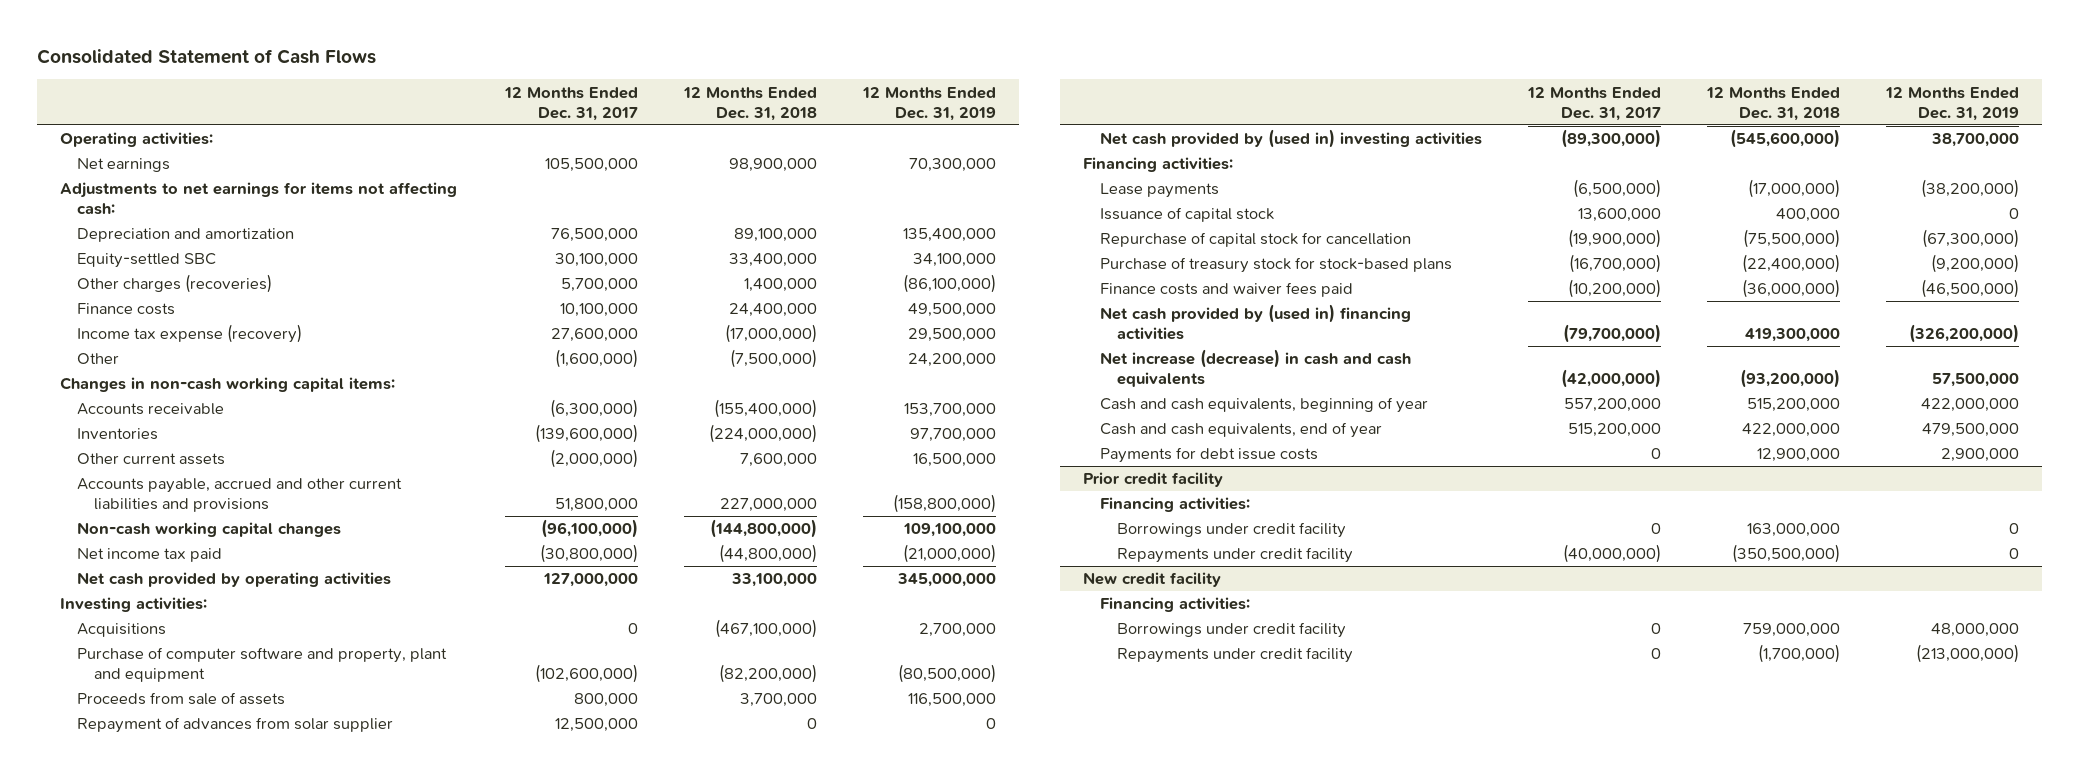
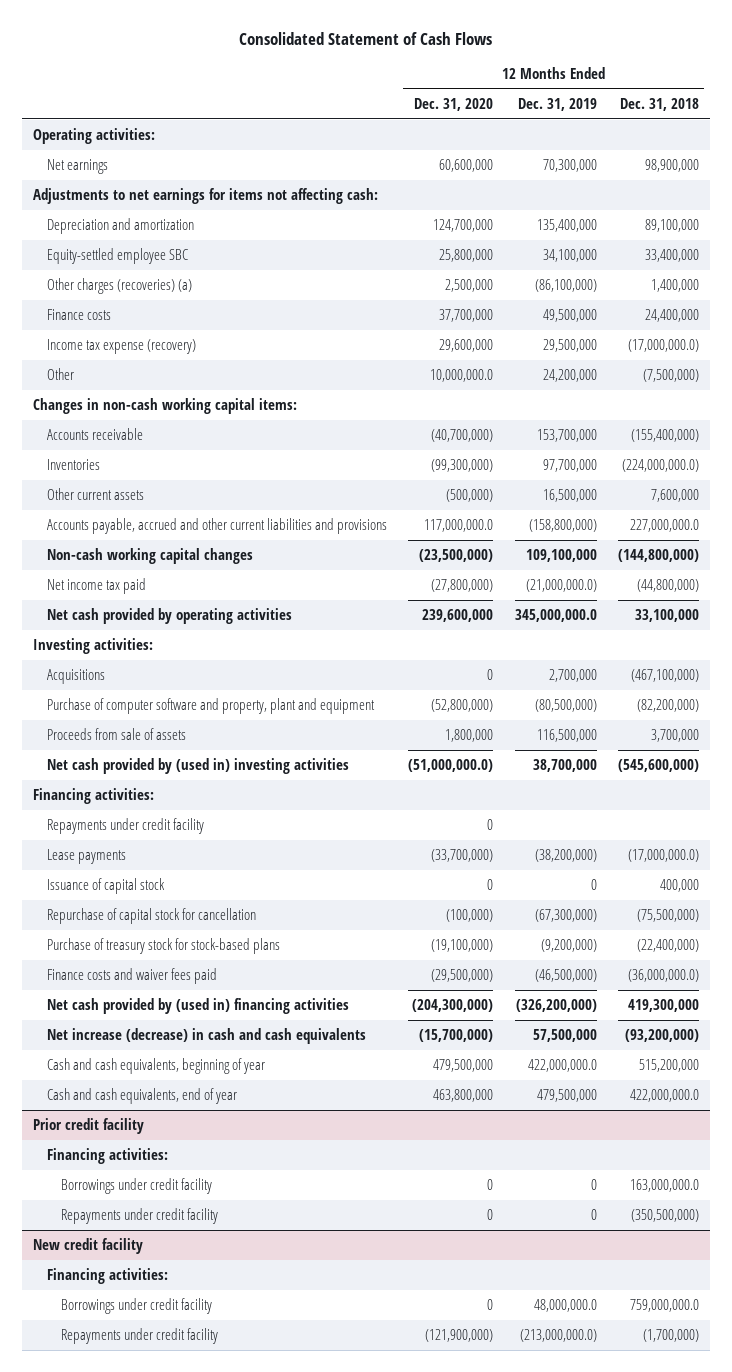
[503,86,638,121] 12 Months Ended Dec. 31, 2017 -> none
none -> [414,97,494,111] Dec. 31, 2020
[76,253,216,269] Equity-settled SBC -> [46,248,188,265] Equity-settled employee SBC
[76,274,272,294] Other charges (recoveries) -> [46,278,192,295] Other charges (recoveries) (a)
[724,324,817,344] (17,000,000) -> [628,339,700,353] (17,000,000.0)
[708,424,817,444] (224,000,000) -> [622,459,700,473] (224,000,000.0)
[719,498,817,513] 227,000,000 -> [630,519,700,533] 227,000,000.0
[902,544,996,564] (21,000,000) -> [525,579,597,593] (21,000,000.0)
[896,573,996,588] 345,000,000 -> [514,609,597,623] 345,000,000.0
[76,717,393,734] Repayment of advances from solar supplier -> none
none -> [46,818,204,835] Repayments under credit facility
[1747,179,1840,199] (17,000,000) -> [628,849,700,863] (17,000,000.0)
[1741,279,1840,299] (36,000,000) -> [628,969,700,983] (36,000,000.0)
[1100,447,1319,464] Payments for debt issue costs -> none
[1920,398,2019,413] 422,000,000 -> [527,1059,597,1073] 422,000,000.0
[1741,423,1840,438] 422,000,000 -> [630,1089,700,1103] 422,000,000.0
[1746,523,1840,538] 163,000,000 -> [630,1179,700,1193] 163,000,000.0
[1742,623,1840,638] 759,000,000 -> [630,1299,700,1313] 759,000,000.0
[1930,623,2019,638] 48,000,000 -> [533,1299,597,1313] 48,000,000.0
[1915,644,2019,664] (213,000,000) -> [519,1329,597,1343] (213,000,000.0)

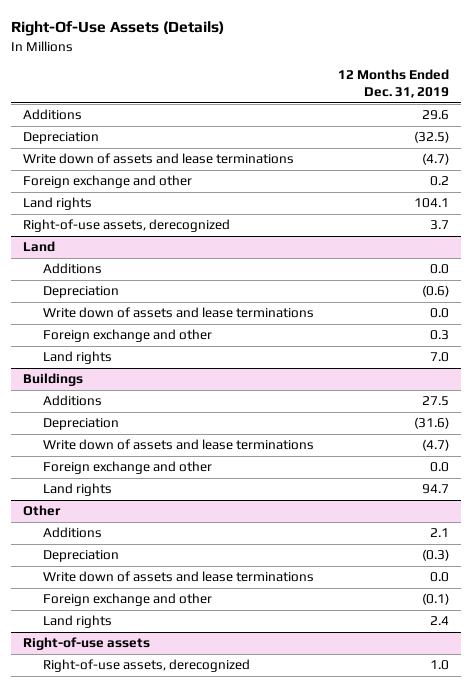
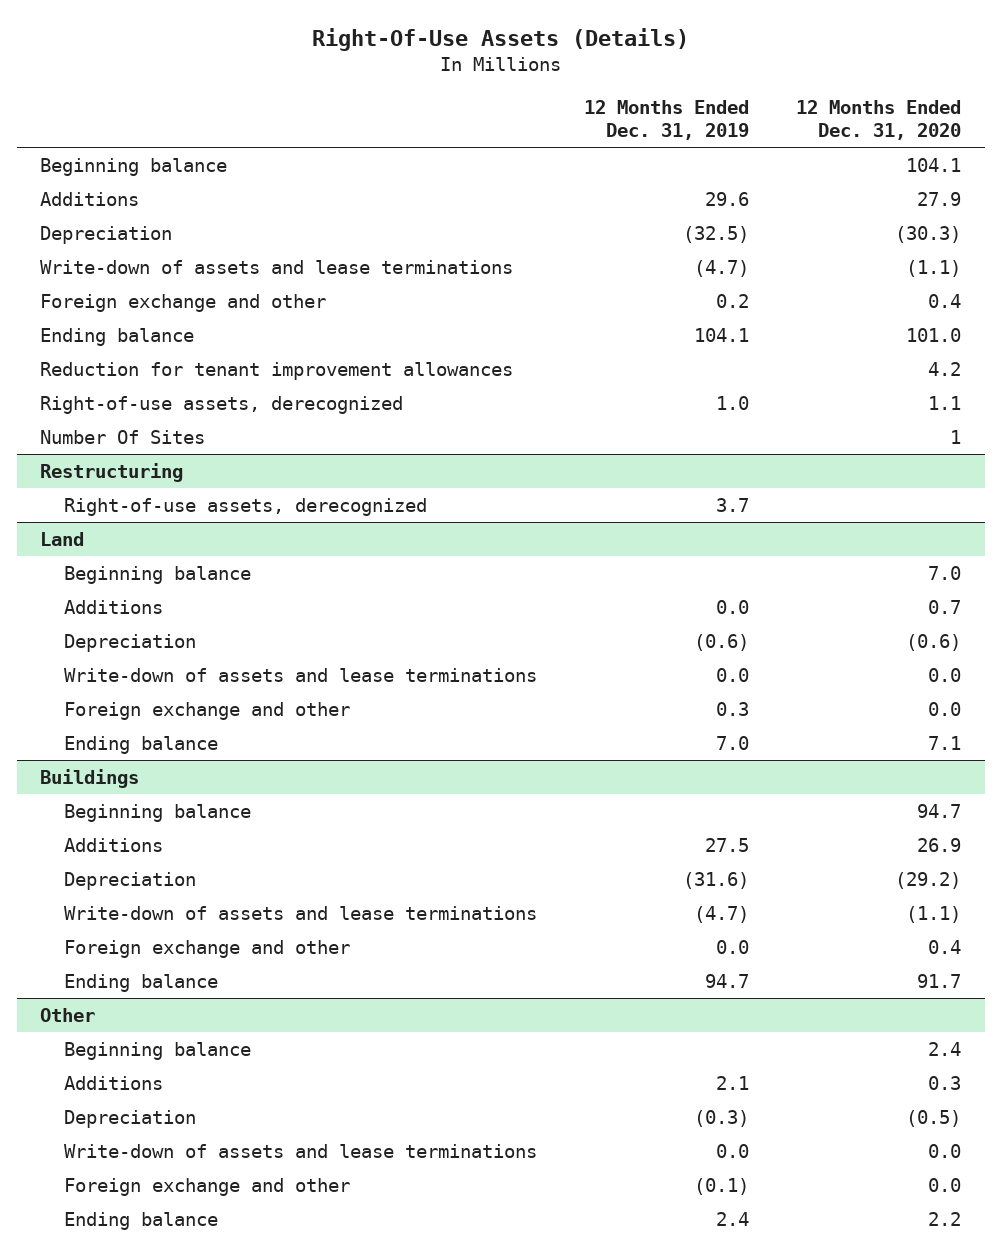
none -> [796,99,962,141] 12 Months Ended Dec. 31, 2020
none -> [40,157,228,176] Beginning balance
[22,153,294,165] Write down of assets and lease terminations -> [40,259,514,274] Write-down of assets and lease terminations
[22,197,92,211] Land rights -> [40,327,195,346] Ending balance
none -> [40,361,514,380] Reduction for tenant improvement allowances
none -> [40,395,404,414] Right-of-use assets, derecognized
none -> [40,429,206,444] Number Of Sites
none -> [40,462,184,482] Restructuring
none -> [64,565,252,584] Beginning balance
[43,307,315,319] Write down of assets and lease terminations -> [64,667,538,682] Write-down of assets and lease terminations
[43,351,113,365] Land rights -> [64,735,219,754] Ending balance
none -> [64,803,252,822] Beginning balance
[43,439,315,451] Write down of assets and lease terminations -> [64,905,538,920] Write-down of assets and lease terminations
[43,483,113,497] Land rights -> [64,973,219,992] Ending balance
none -> [64,1041,252,1060] Beginning balance
[43,571,315,583] Write down of assets and lease terminations -> [64,1143,538,1158] Write-down of assets and lease terminations
[22,637,150,651] Right-of-use assets -> none
[43,659,251,673] Right-of-use assets, derecognized -> none
[43,615,113,629] Land rights -> [64,1211,219,1230] Ending balance

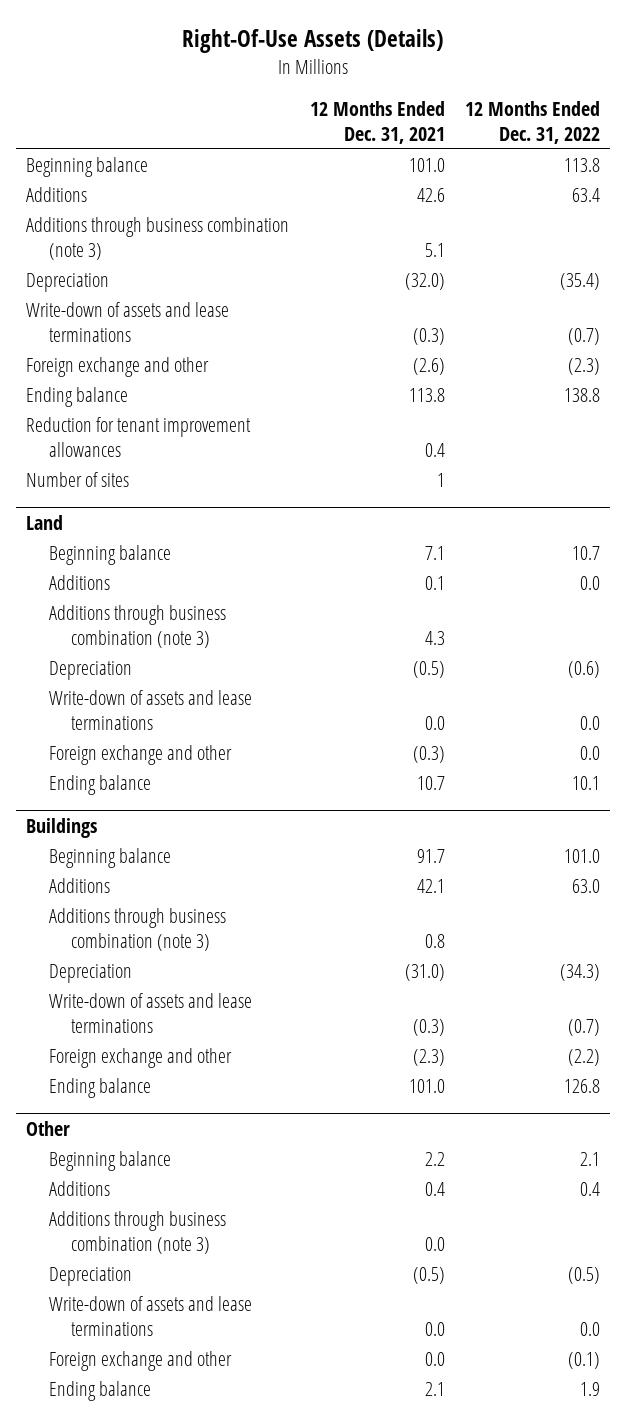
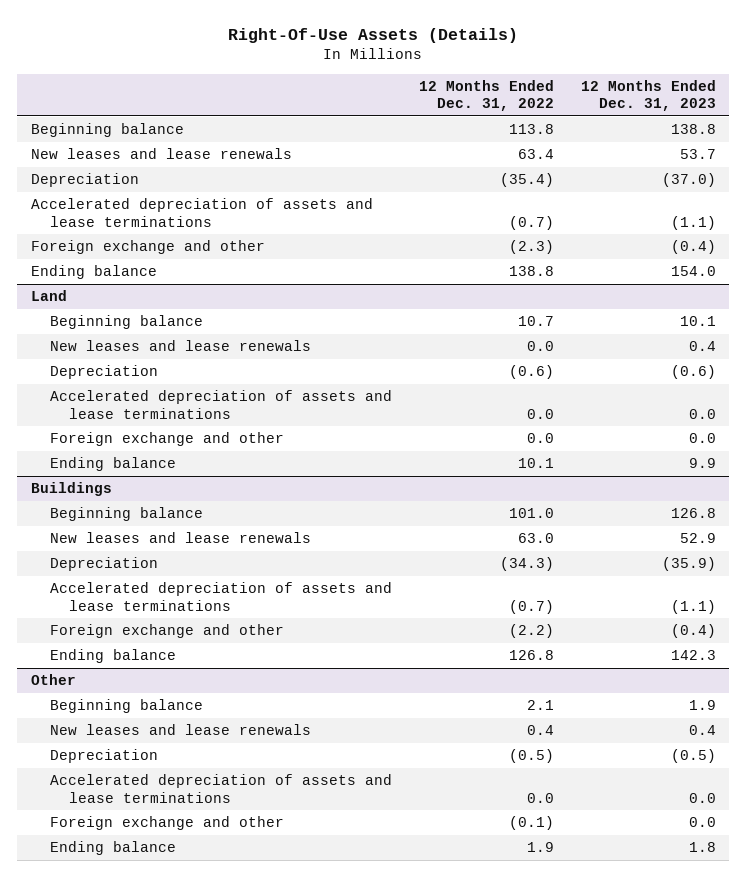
[309,101,445,144] 12 Months Ended Dec. 31, 2021 -> none
none -> [580,79,716,112] 12 Months Ended Dec. 31, 2023
[26,217,290,261] Additions through business combination (note 3) -> none
[26,187,88,203] Additions -> [30,148,292,160] New leases and lease renewals
[26,302,230,343] Write-down of assets and lease terminations -> [30,198,373,227] Accelerated depreciation of assets and lease terminations
[26,417,252,458] Reduction for tenant improvement allowances -> none
[26,472,130,488] Number of sites -> none
[48,605,226,649] Additions through business combination (note 3) -> none
[48,575,110,591] Additions -> [49,340,311,352] New leases and lease renewals
[48,690,252,731] Write-down of assets and lease terminations -> [49,390,392,419] Accelerated depreciation of assets and lease terminations
[48,908,226,952] Additions through business combination (note 3) -> none
[48,878,110,894] Additions -> [49,532,311,544] New leases and lease renewals
[48,993,252,1034] Write-down of assets and lease terminations -> [49,582,392,611] Accelerated depreciation of assets and lease terminations
[48,1211,226,1255] Additions through business combination (note 3) -> none
[48,1181,110,1197] Additions -> [49,724,311,736] New leases and lease renewals
[48,1296,252,1337] Write-down of assets and lease terminations -> [49,774,392,803] Accelerated depreciation of assets and lease terminations

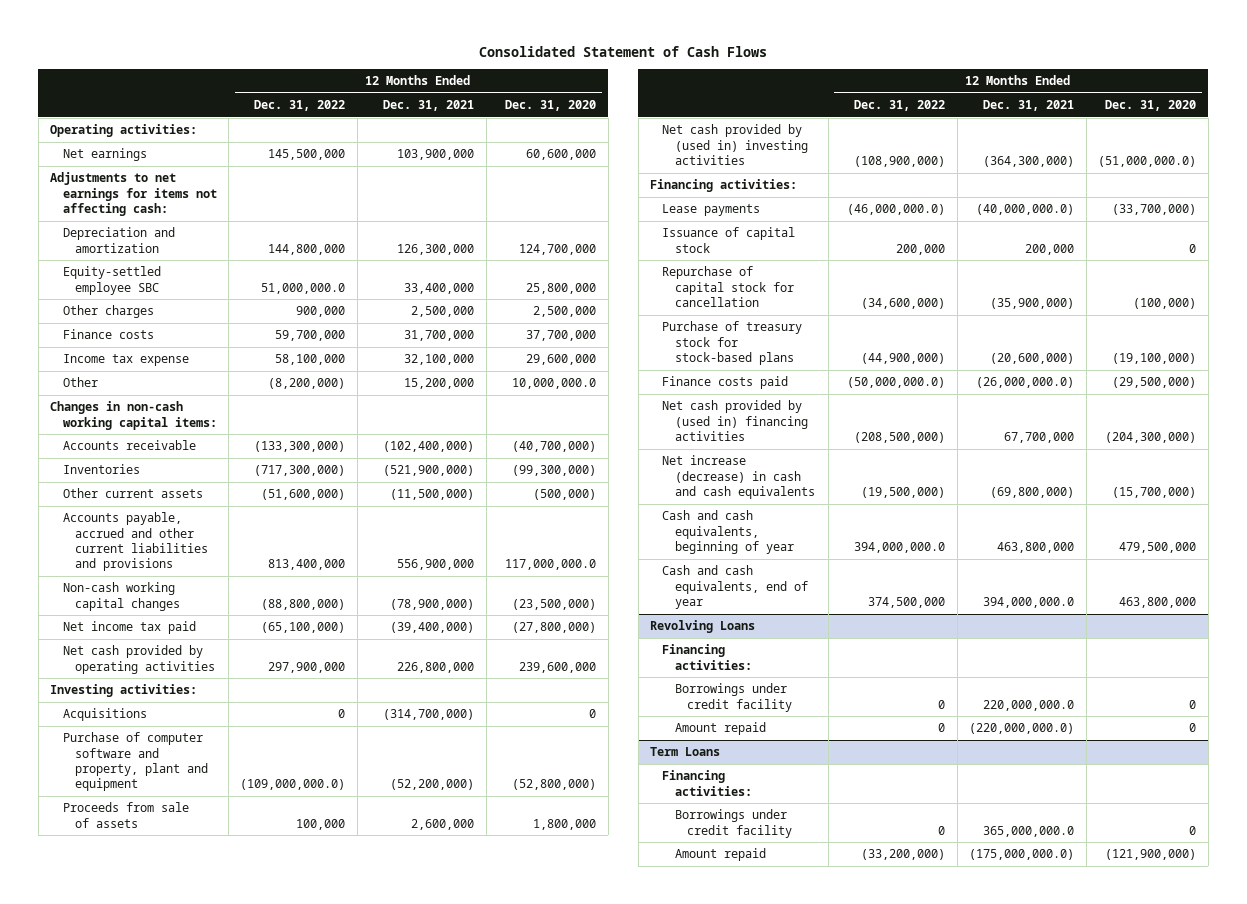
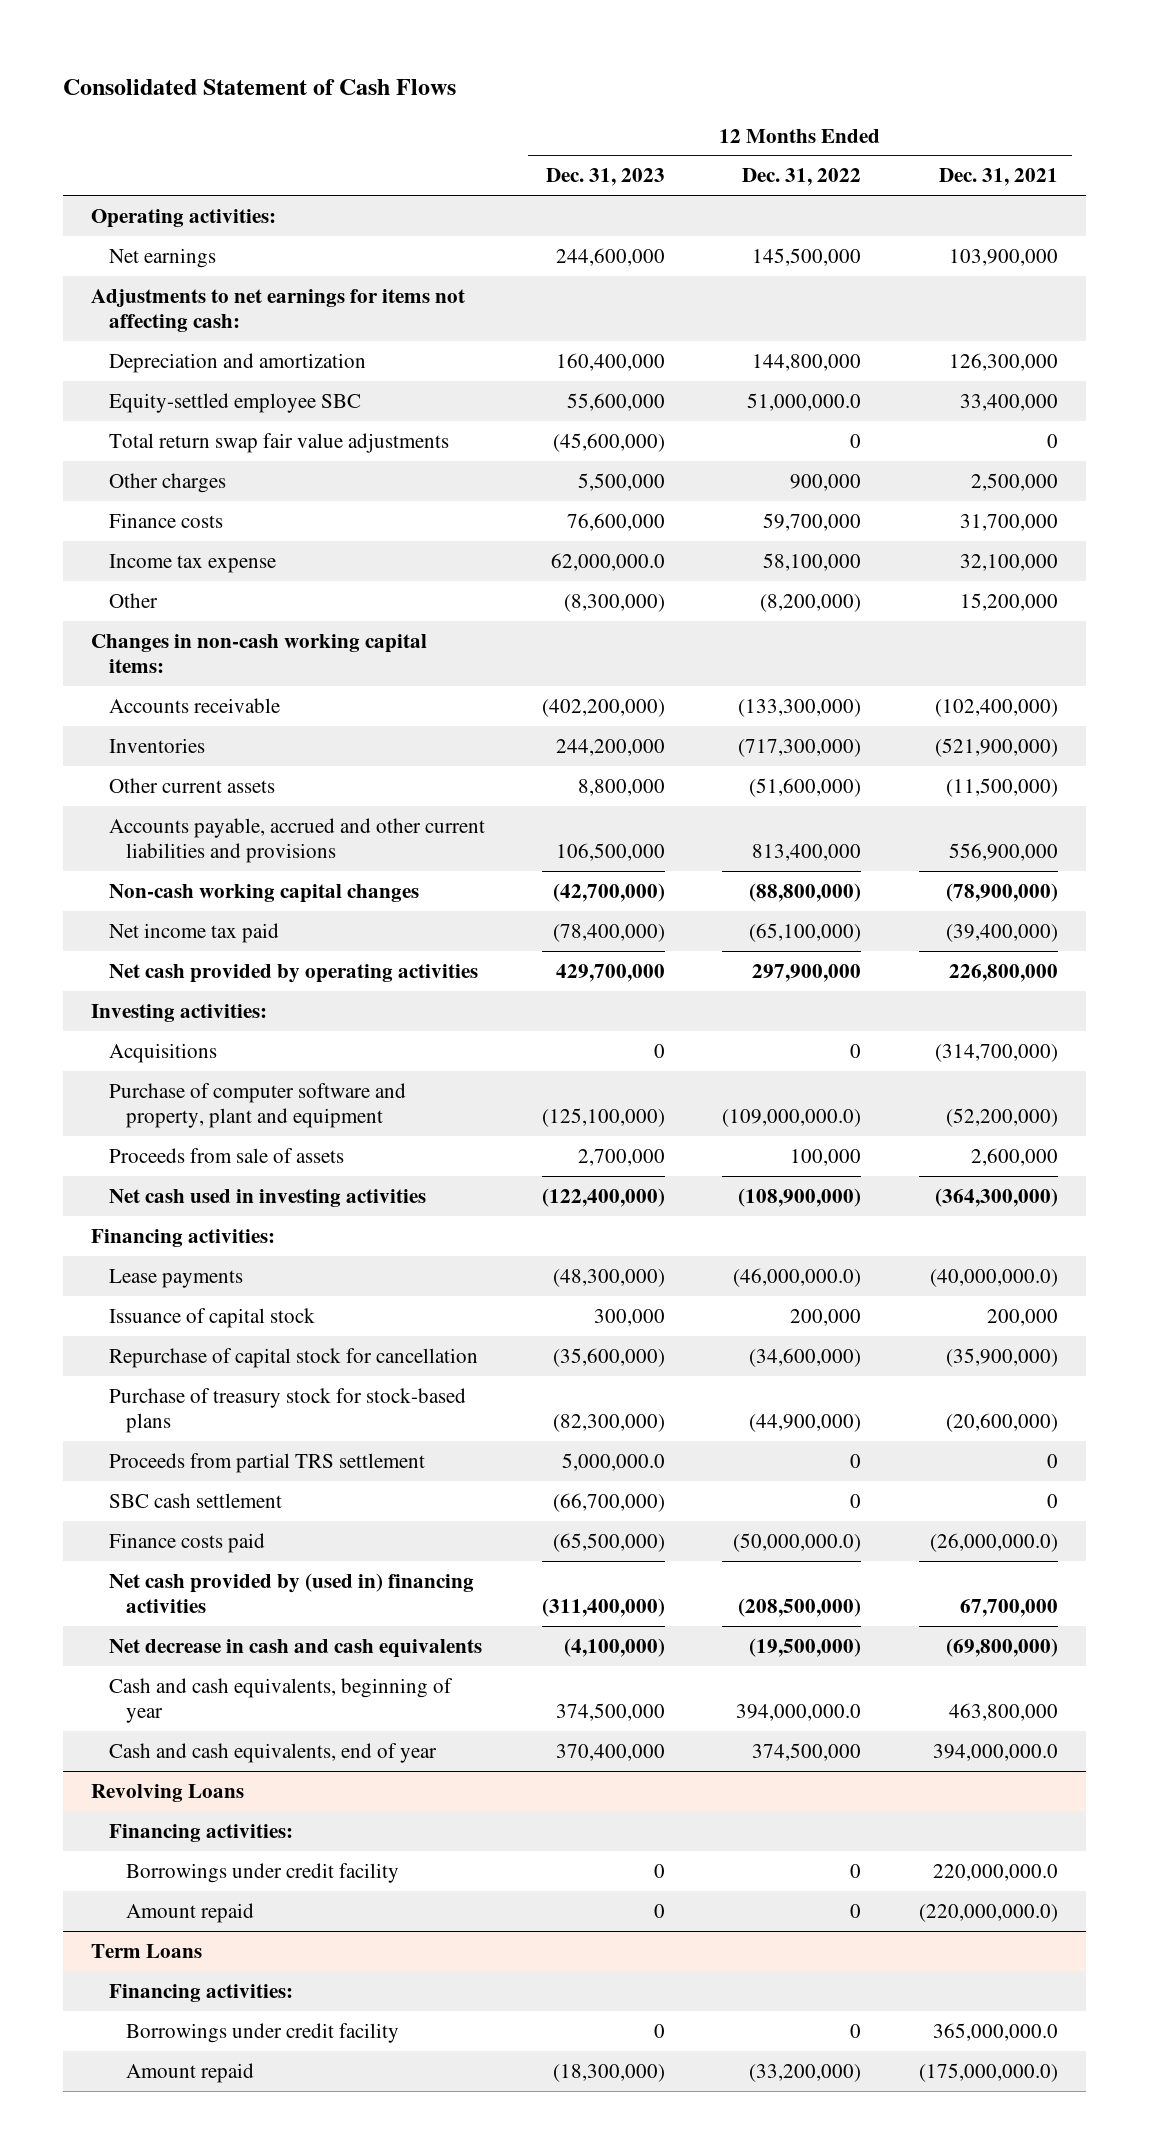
[505,100,597,112] Dec. 31, 2020 -> none
none -> [546,168,666,187] Dec. 31, 2023
none -> [108,432,449,453] Total return swap fair value adjustments
[662,124,808,165] Net cash provided by (used in) investing activities -> [108,1188,426,1207] Net cash used in investing activities
none -> [108,1452,425,1473] Proceeds from partial TRS settlement
none -> [108,1492,282,1508] SBC cash settlement
[662,455,815,499] Net increase (decrease) in cash and cash equivalents -> [108,1638,482,1658] Net decrease in cash and cash equivalents

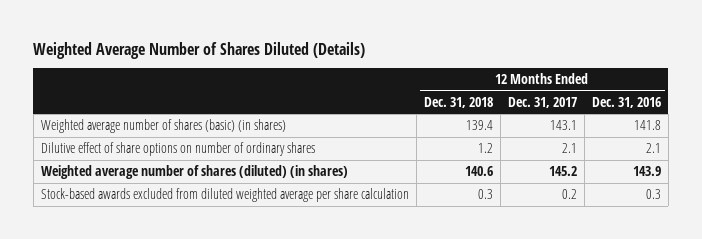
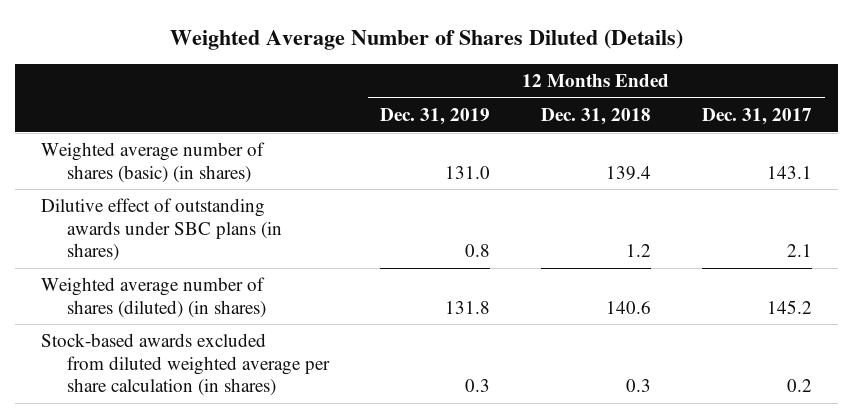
[591,96,661,108] Dec. 31, 2016 -> none
none -> [380,108,491,126] Dec. 31, 2019
[40,142,315,157] Dilutive effect of share options on number of ordinary shares -> [40,198,283,262] Dilutive effect of outstanding awards under SBC plans (in shares)
[40,188,409,203] Stock-based awards excluded from diluted weighted average per share calculation -> [40,333,331,397] Stock-based awards excluded from diluted weighted average per share calculation (in shares)

